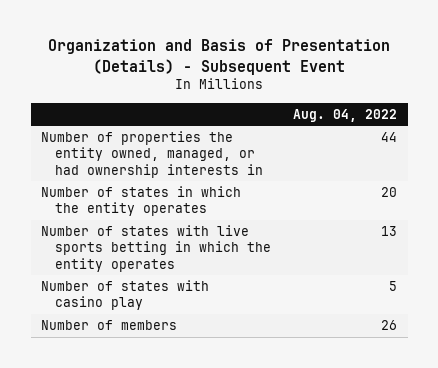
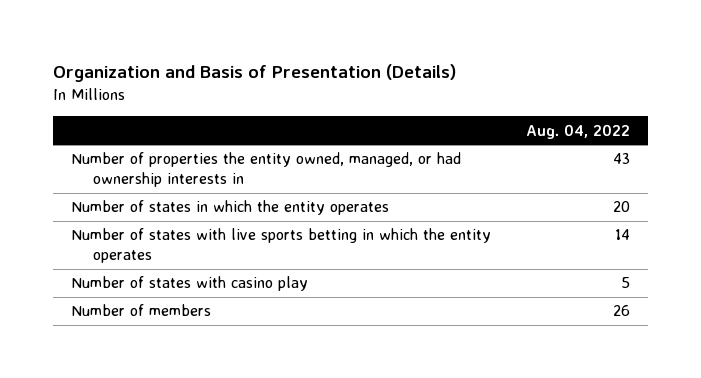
[48,39,391,75] Organization and Basis of Presentation (Details) - Subsequent Event -> [53,64,457,83] Organization and Basis of Presentation (Details)
[381,132,398,143] 44 -> [613,153,631,165] 43
[381,226,398,237] 13 -> [615,229,631,241] 14

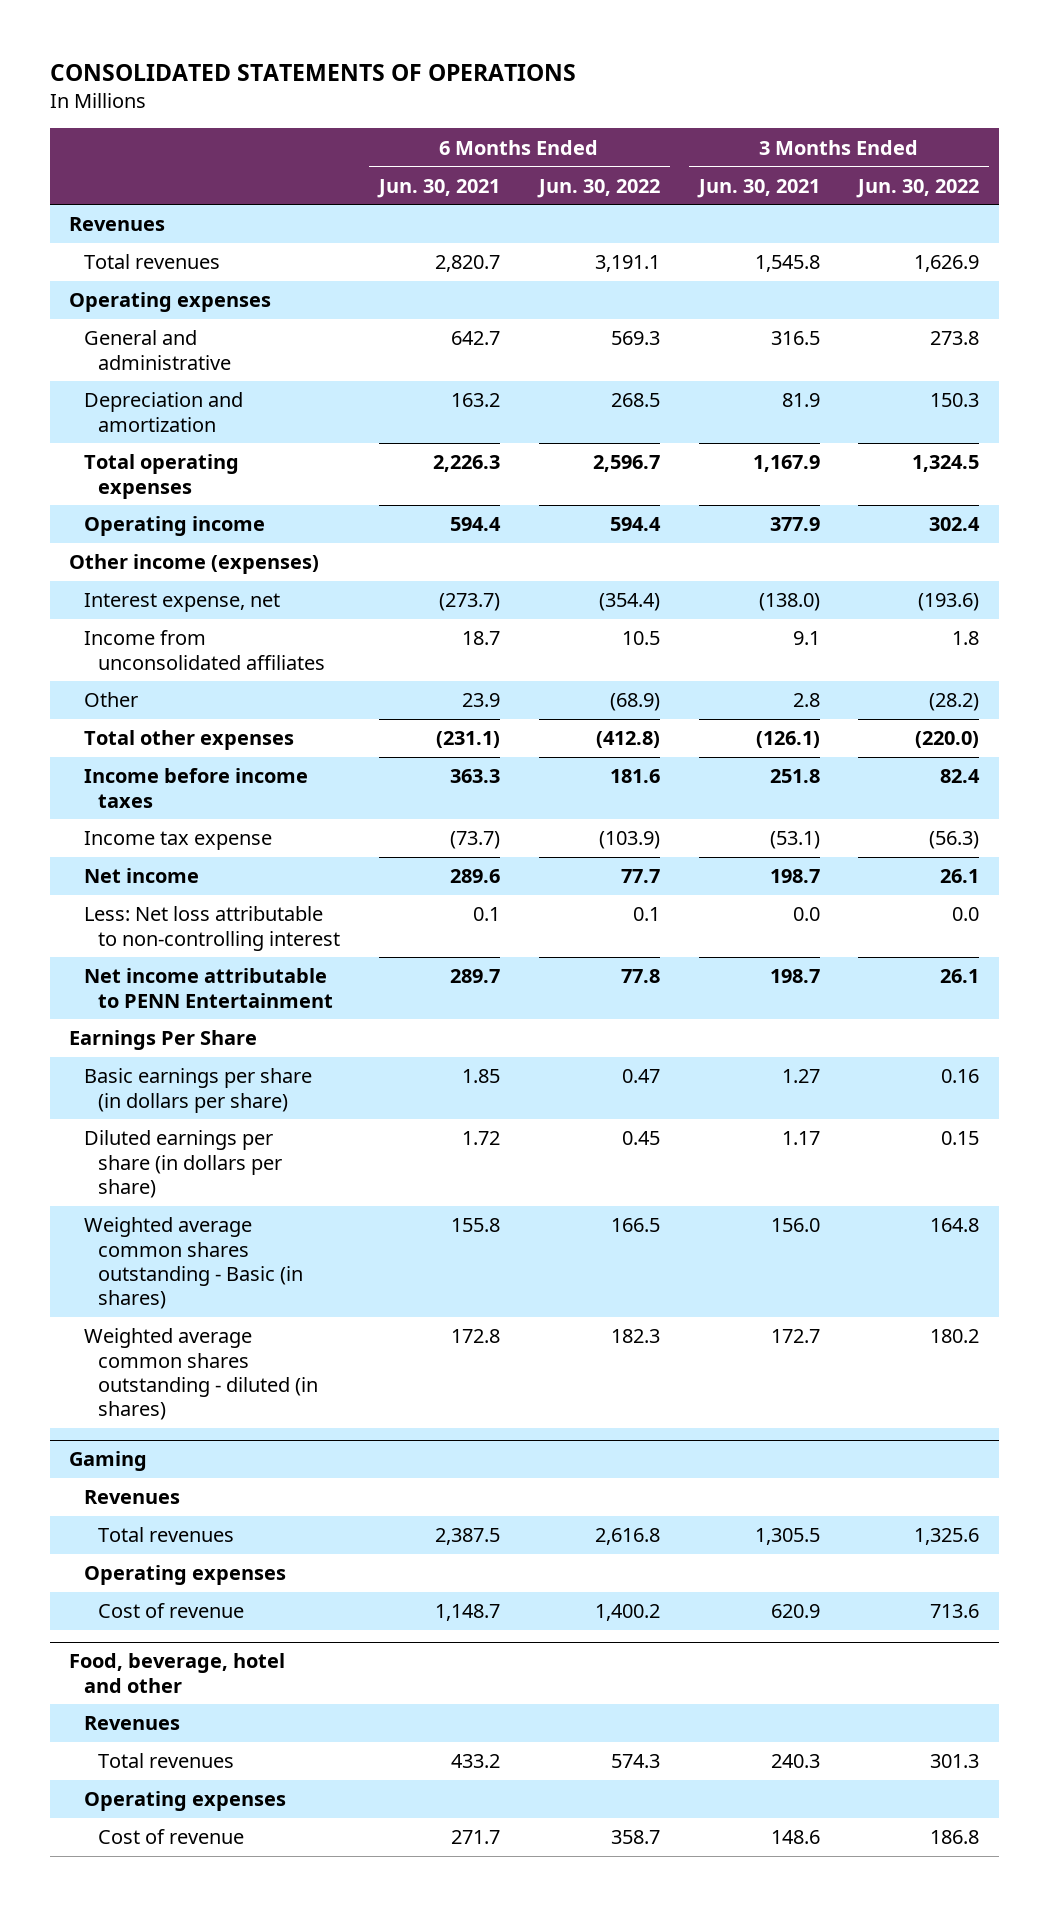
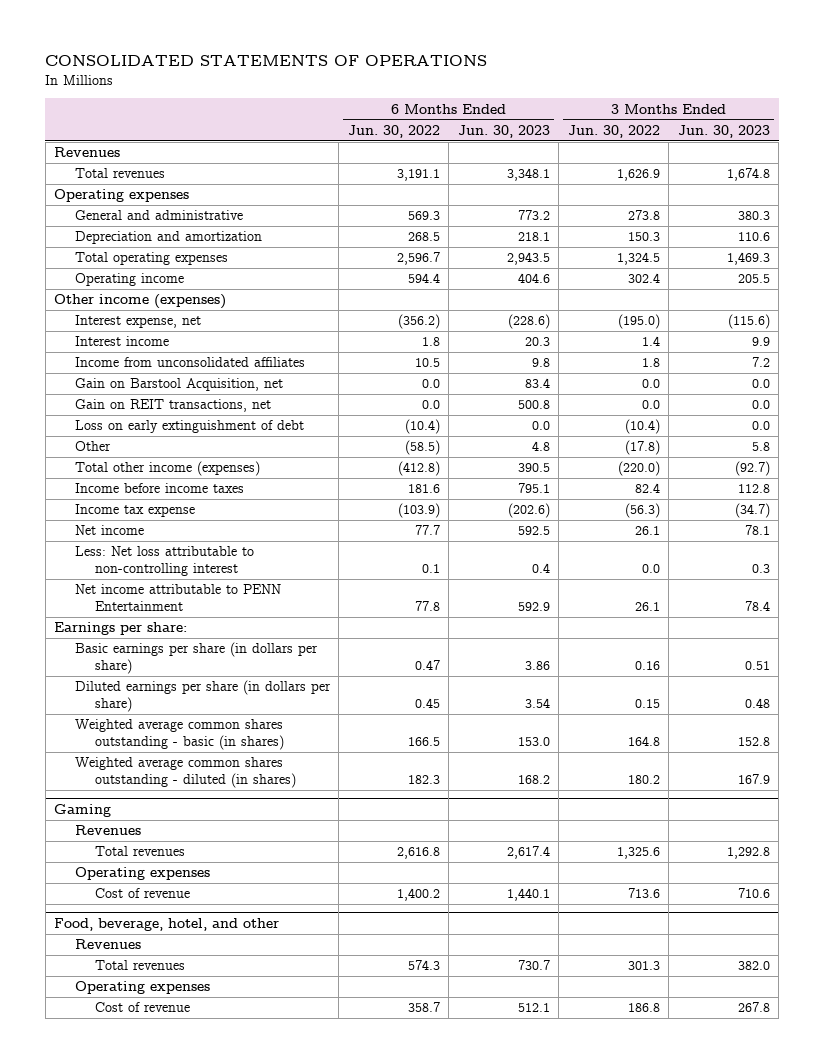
[377,178,501,198] Jun. 30, 2021 -> none
[696,178,820,198] Jun. 30, 2021 -> none
none -> [457,124,550,138] Jun. 30, 2023
none -> [677,124,770,138] Jun. 30, 2023
[598,593,660,612] (354.4) -> [397,314,440,330] (356.2)
[918,593,980,612] (193.6) -> [617,314,660,330] (195.0)
none -> [74,336,169,347] Interest income
none -> [74,378,283,392] Gain on Barstool Acquisition, net
none -> [74,399,271,413] Gain on REIT transactions, net
none -> [74,420,304,434] Loss on early extinguishment of debt
[609,693,660,712] (68.9) -> [404,440,440,456] (58.5)
[929,693,980,712] (28.2) -> [624,440,660,456] (17.8)
[83,730,294,751] Total other expenses -> [74,461,260,477] Total other income (expenses)
[69,1030,258,1051] Earnings Per Share -> [54,622,188,636] Earnings per share:
[83,1217,304,1309] Weighted average common shares outstanding - Basic (in shares) -> [74,719,284,751] Weighted average common shares outstanding - basic (in shares)
[69,1653,286,1693] Food, beverage, hotel and other -> [54,917,280,931] Food, beverage, hotel, and other

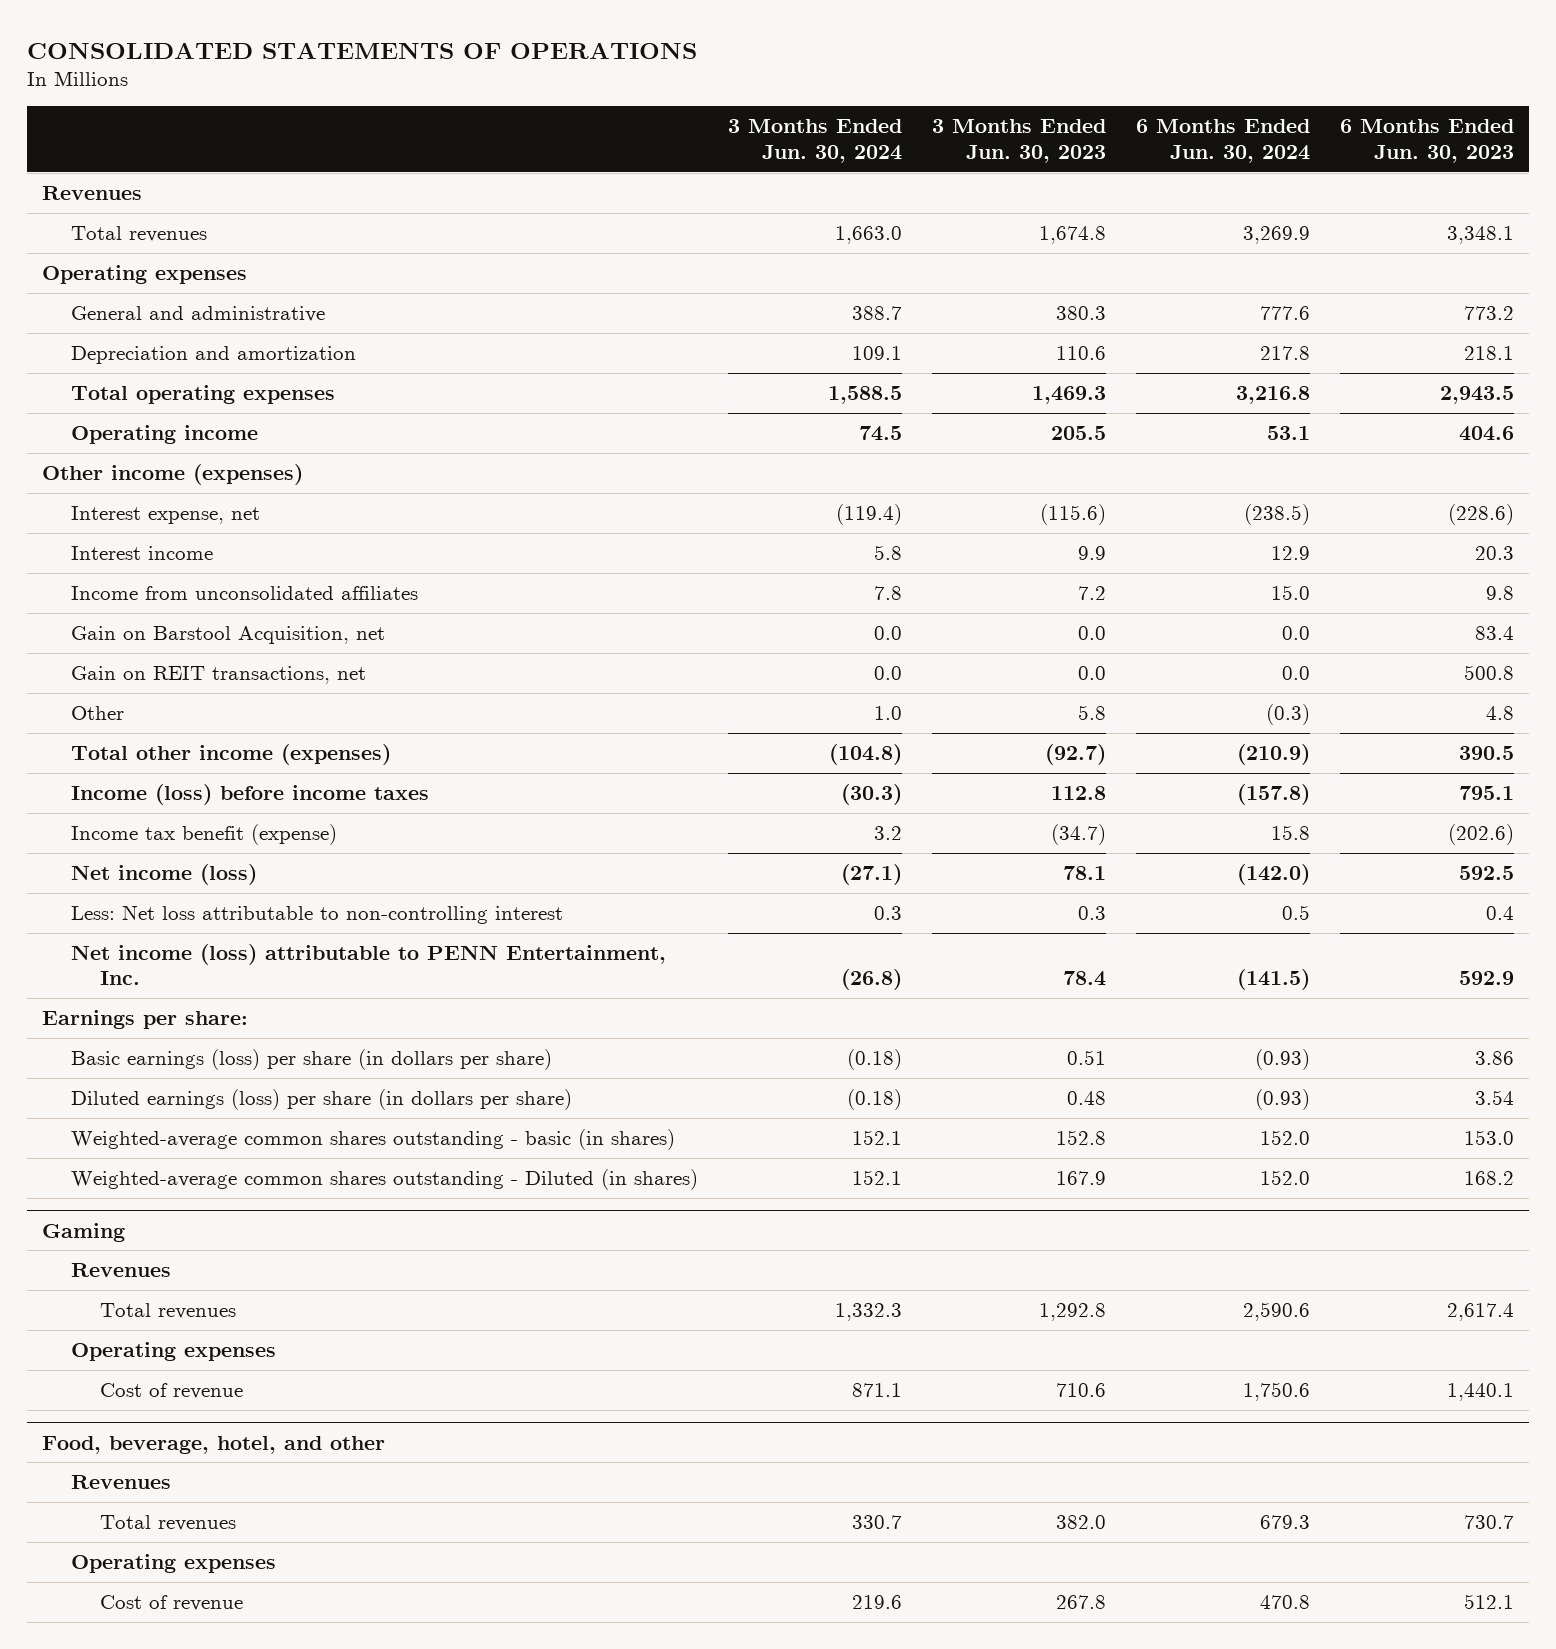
[347,124,440,138] Jun. 30, 2022 -> none
[567,124,660,138] Jun. 30, 2022 -> none
none -> [727,119,902,163] 3 Months Ended Jun. 30, 2024
none -> [1135,119,1310,163] 6 Months Ended Jun. 30, 2024
[74,420,304,434] Loss on early extinguishment of debt -> none
[74,483,244,494] Income before income taxes -> [70,783,429,805] Income (loss) before income taxes
[74,504,195,518] Income tax expense -> [70,823,337,845] Income tax benefit (expense)
[74,525,144,536] Net income -> [70,863,257,885] Net income (loss)
[74,584,281,612] Net income attributable to PENN Entertainment -> [70,943,666,986] Net income (loss) attributable to PENN Entertainment, Inc.
[74,642,318,675] Basic earnings per share (in dollars per share) -> [70,1048,552,1070] Basic earnings (loss) per share (in dollars per share)
[74,680,331,713] Diluted earnings per share (in dollars per share) -> [70,1088,572,1110] Diluted earnings (loss) per share (in dollars per share)
[74,719,284,751] Weighted average common shares outstanding - basic (in shares) -> [70,1128,675,1150] Weighted-average common shares outstanding - basic (in shares)
[74,757,296,789] Weighted average common shares outstanding - diluted (in shares) -> [70,1168,698,1190] Weighted-average common shares outstanding - Diluted (in shares)

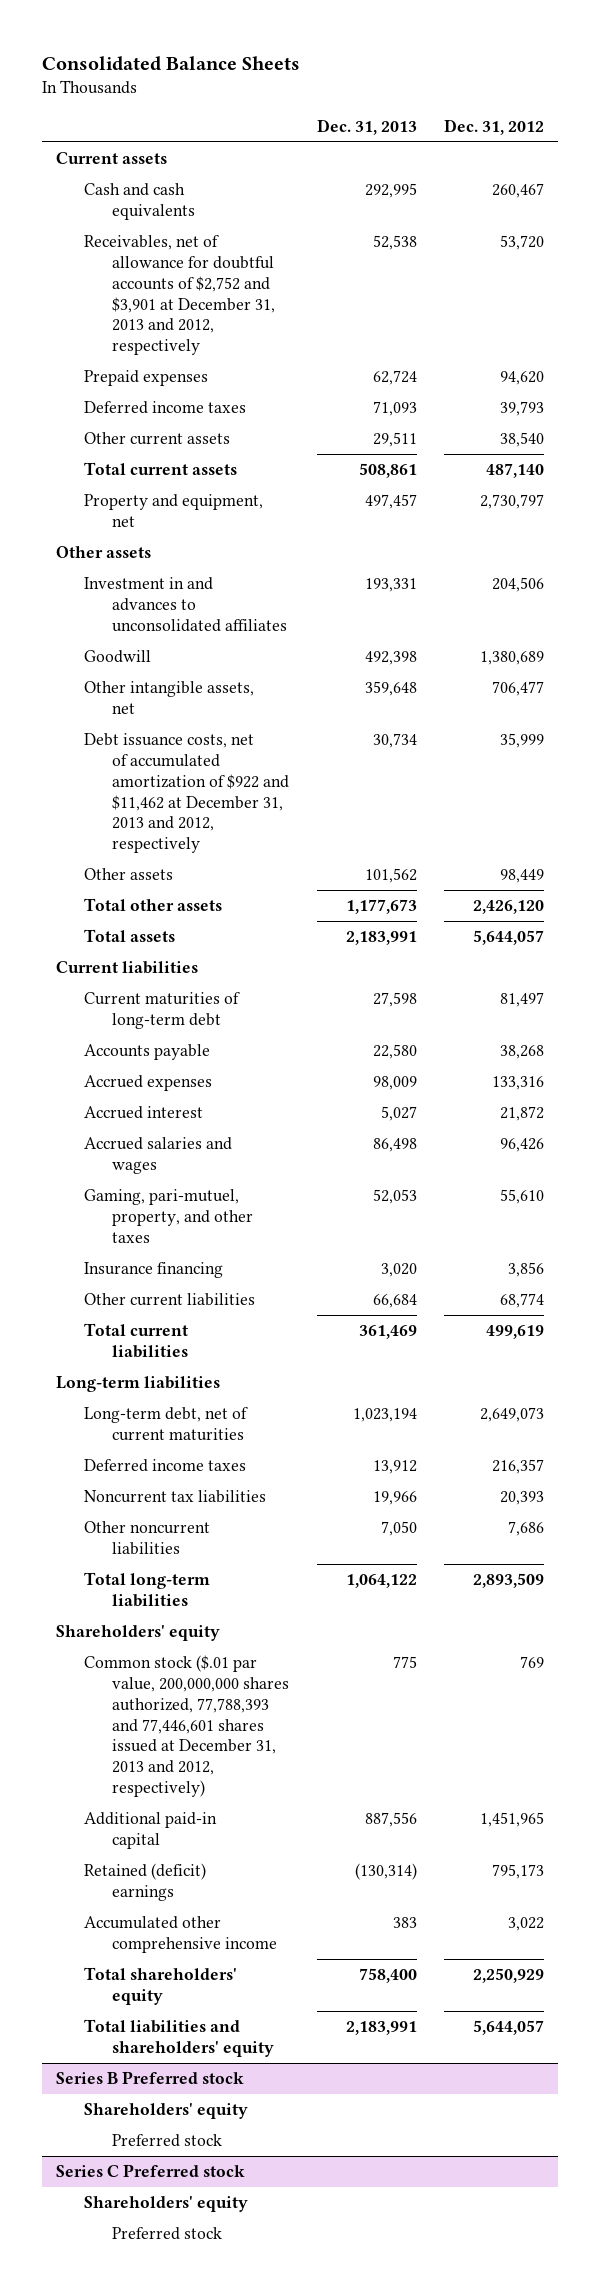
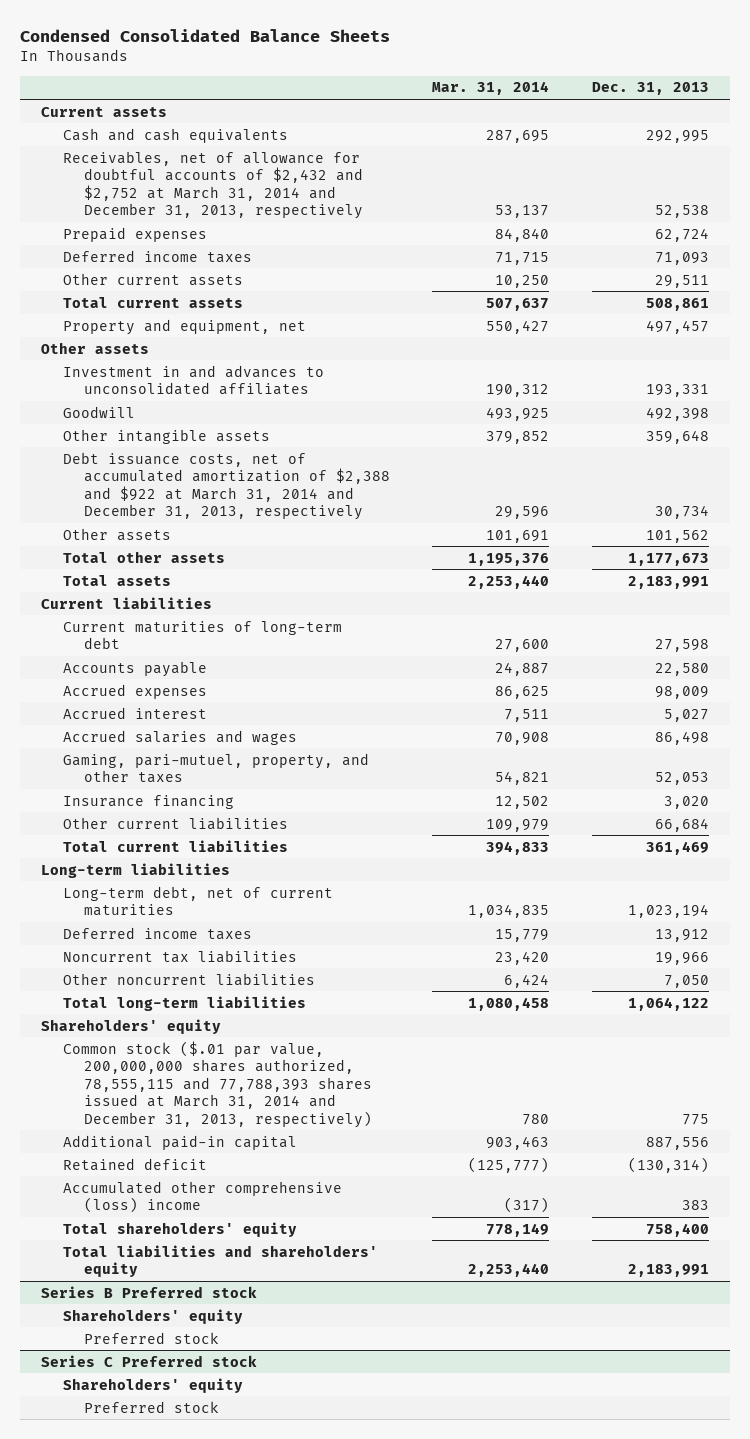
[42,55,301,71] Consolidated Balance Sheets -> [20,29,391,43] Condensed Consolidated Balance Sheets
[444,118,545,135] Dec. 31, 2012 -> none
none -> [432,81,550,96] Mar. 31, 2014
[84,235,276,356] Receivables, net of allowance for doubtful accounts of $2,752 and $3,901 at December 31, 2013 and 2012, respectively -> [62,150,364,220] Receivables, net of allowance for doubtful accounts of $2,432 and $2,752 at March 31, 2014 and December 31, 2013, respectively
[84,681,255,714] Other intangible assets, net -> [62,428,270,444] Other intangible assets
[84,733,290,854] Debt issuance costs, net of accumulated amortization of $922 and $11,462 at December 31, 2013 and 2012, respectively -> [62,451,391,521] Debt issuance costs, net of accumulated amortization of $2,388 and $922 at March 31, 2014 and December 31, 2013, respectively
[84,1655,290,1798] Common stock ($.01 par value, 200,000,000 shares authorized, 77,788,393 and 77,446,601 shares issued at December 31, 2013 and 2012, respectively) -> [62,1040,373,1128] Common stock ($.01 par value, 200,000,000 shares authorized, 78,555,115 and 77,788,393 shares issued at March 31, 2014 and December 31, 2013, respectively)
[84,1863,207,1901] Retained (deficit) earnings -> [62,1157,207,1171] Retained deficit
[84,1916,278,1953] Accumulated other comprehensive income -> [62,1180,342,1214] Accumulated other comprehensive (loss) income

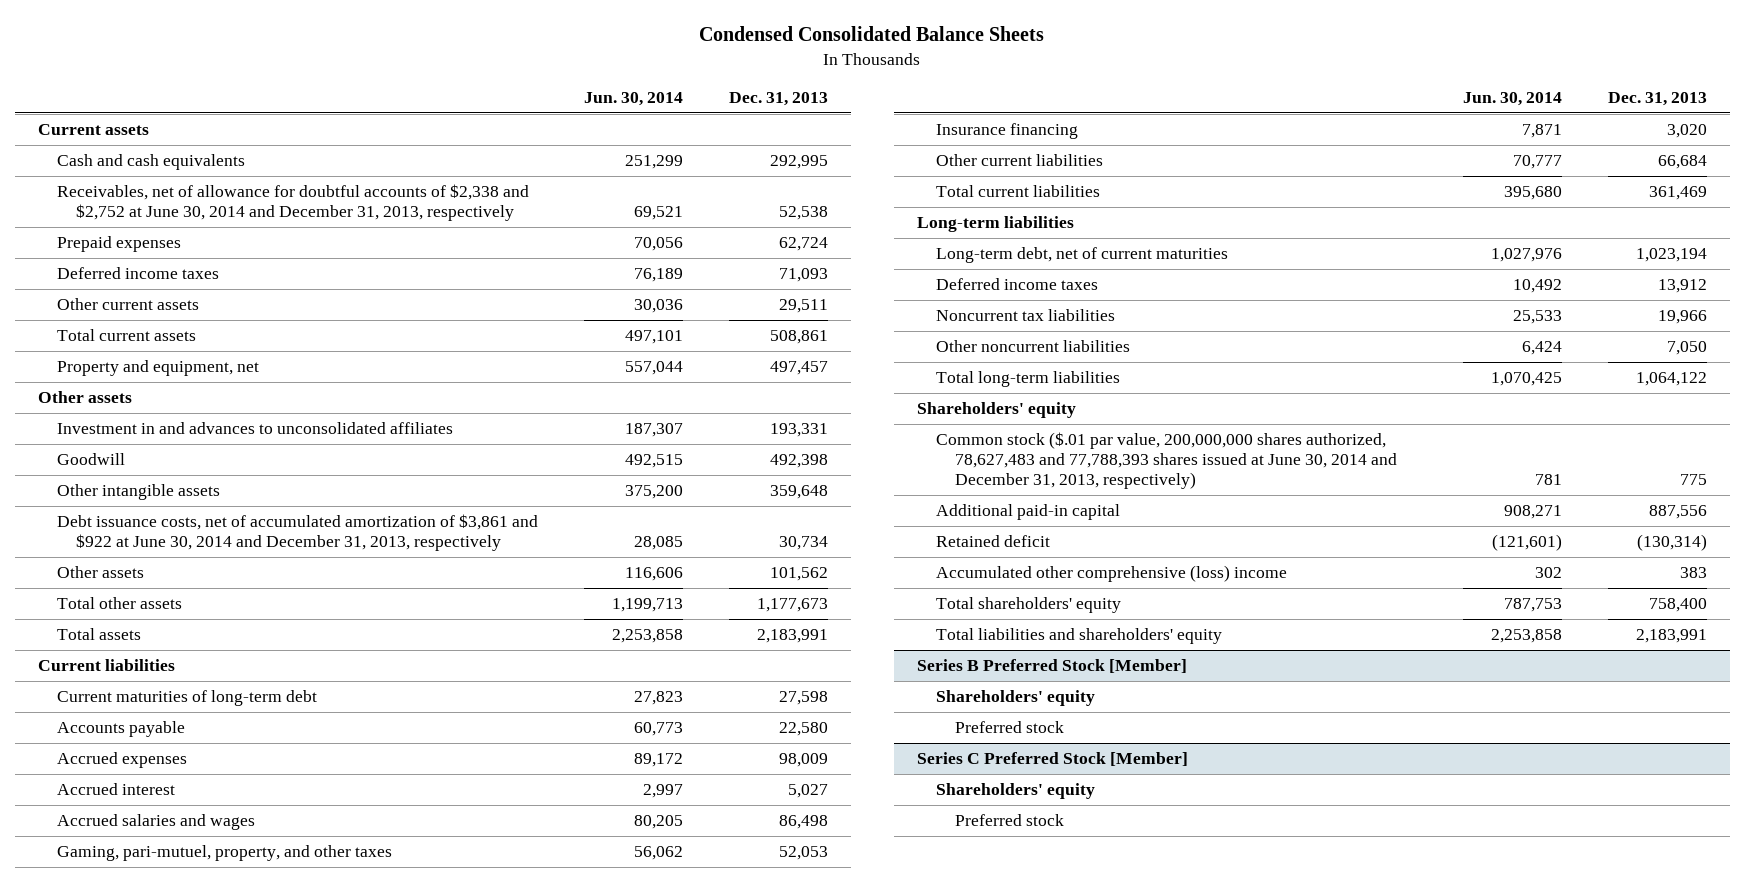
[432,81,550,96] Mar. 31, 2014 -> none
none -> [583,92,683,107] Jun. 30, 2014
[62,150,364,220] Receivables, net of allowance for doubtful accounts of $2,432 and $2,752 at March 31, 2014 and December 31, 2013, respectively -> [56,184,529,222] Receivables, net of allowance for doubtful accounts of $2,338 and $2,752 at June 30, 2014 and December 31, 2013, respectively
[62,451,391,521] Debt issuance costs, net of accumulated amortization of $2,388 and $922 at March 31, 2014 and December 31, 2013, respectively -> [56,514,538,552] Debt issuance costs, net of accumulated amortization of $3,861 and $922 at June 30, 2014 and December 31, 2013, respectively
[62,1040,373,1128] Common stock ($.01 par value, 200,000,000 shares authorized, 78,555,115 and 77,788,393 shares issued at March 31, 2014 and December 31, 2013, respectively) -> [935,432,1398,490] Common stock ($.01 par value, 200,000,000 shares authorized, 78,627,483 and 77,788,393 shares issued at June 30, 2014 and December 31, 2013, respectively)
[41,1285,258,1298] Series B Preferred stock -> [916,659,1187,674] Series B Preferred Stock [Member]
[41,1354,258,1367] Series C Preferred stock -> [916,752,1188,767] Series C Preferred Stock [Member]

